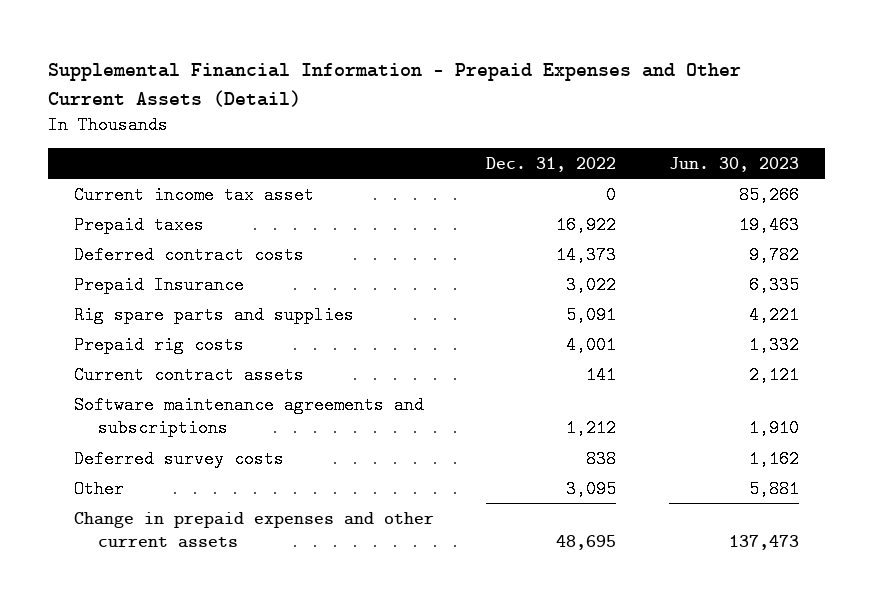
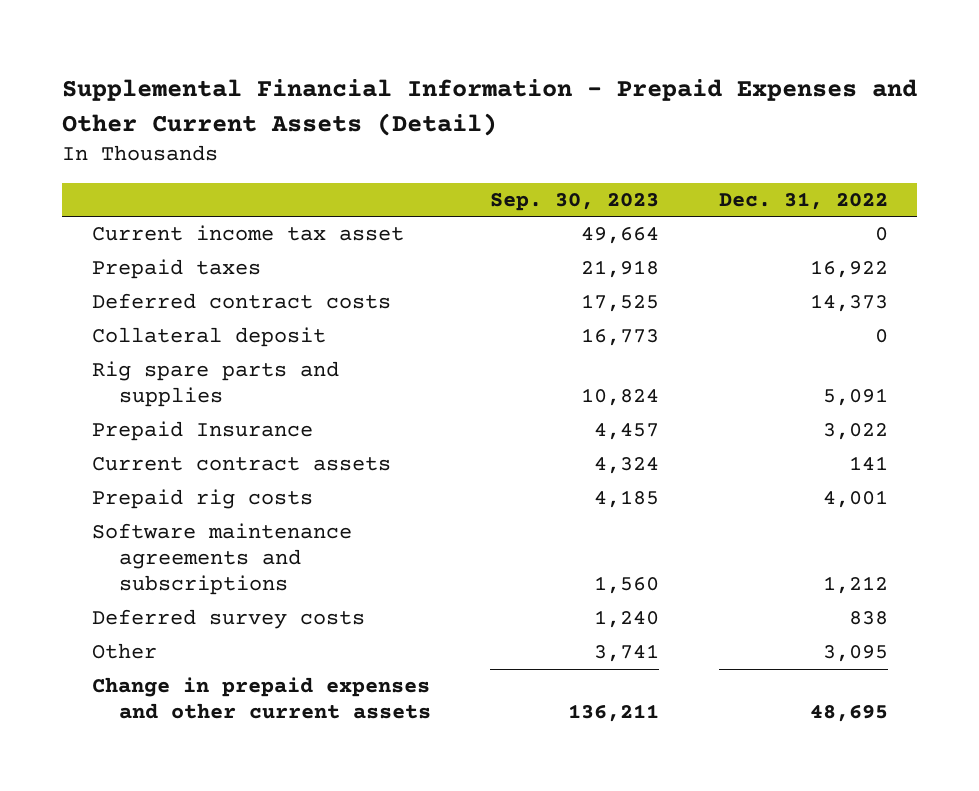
[668,156,799,172] Jun. 30, 2023 -> none
none -> [490,192,660,211] Sep. 30, 2023
none -> [91,327,326,348] Collateral deposit
[73,275,244,294] Prepaid Insurance -> [91,421,313,442] Prepaid Insurance
[73,335,244,354] Prepaid rig costs -> [91,489,313,510] Prepaid rig costs

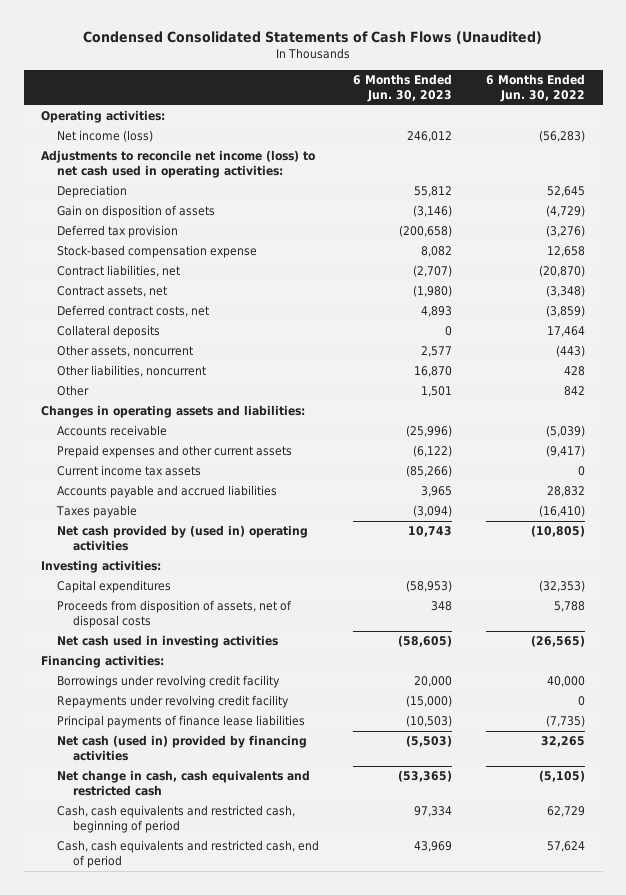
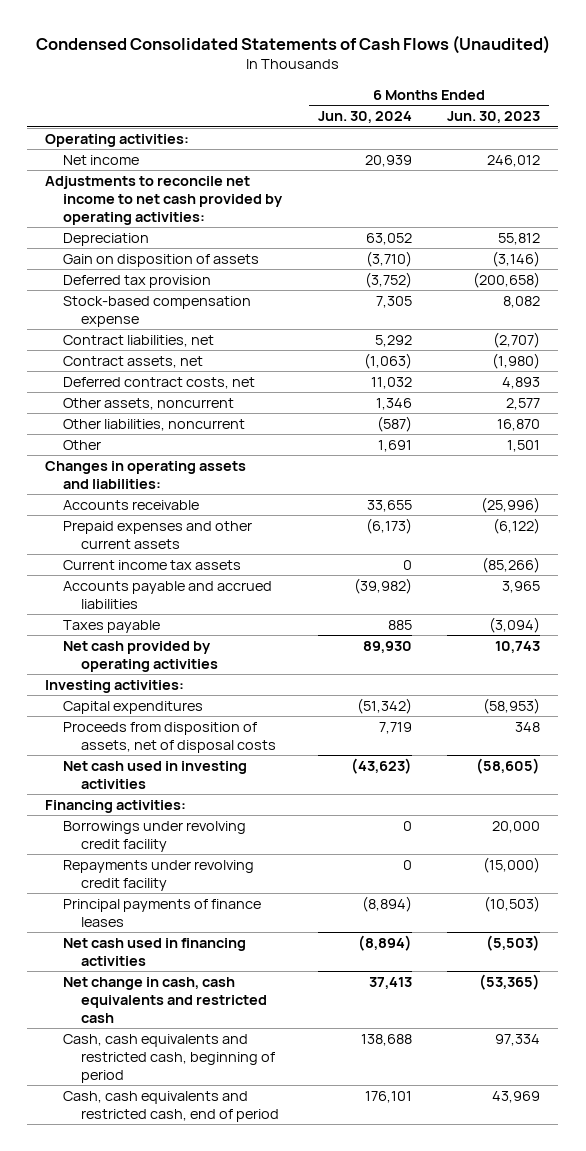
[486,74,586,103] 6 Months Ended Jun. 30, 2022 -> none
none -> [317,111,412,124] Jun. 30, 2024
[56,130,153,143] Net income (loss) -> [63,155,140,166] Net income
[40,150,315,179] Adjustments to reconcile net income (loss) to net cash used in operating activities: -> [45,176,284,225] Adjustments to reconcile net income to net cash provided by operating activities:
[56,325,160,339] Collateral deposits -> none
[56,525,308,552] Net cash provided by (used in) operating activities -> [63,641,218,672] Net cash provided by operating activities
[56,715,305,729] Principal payments of finance lease liabilities -> [63,899,262,927] Principal payments of finance leases
[56,735,307,762] Net cash (used in) provided by financing activities -> [63,938,247,966] Net cash used in financing activities

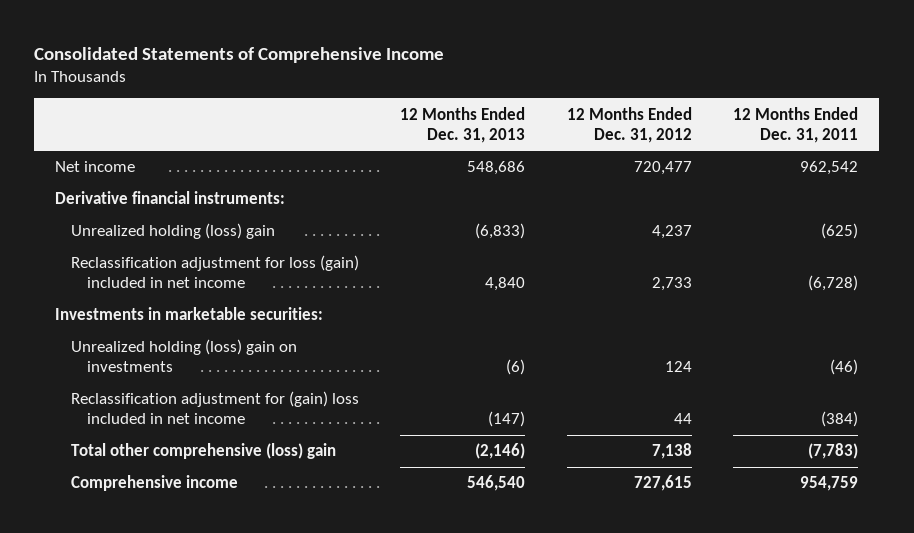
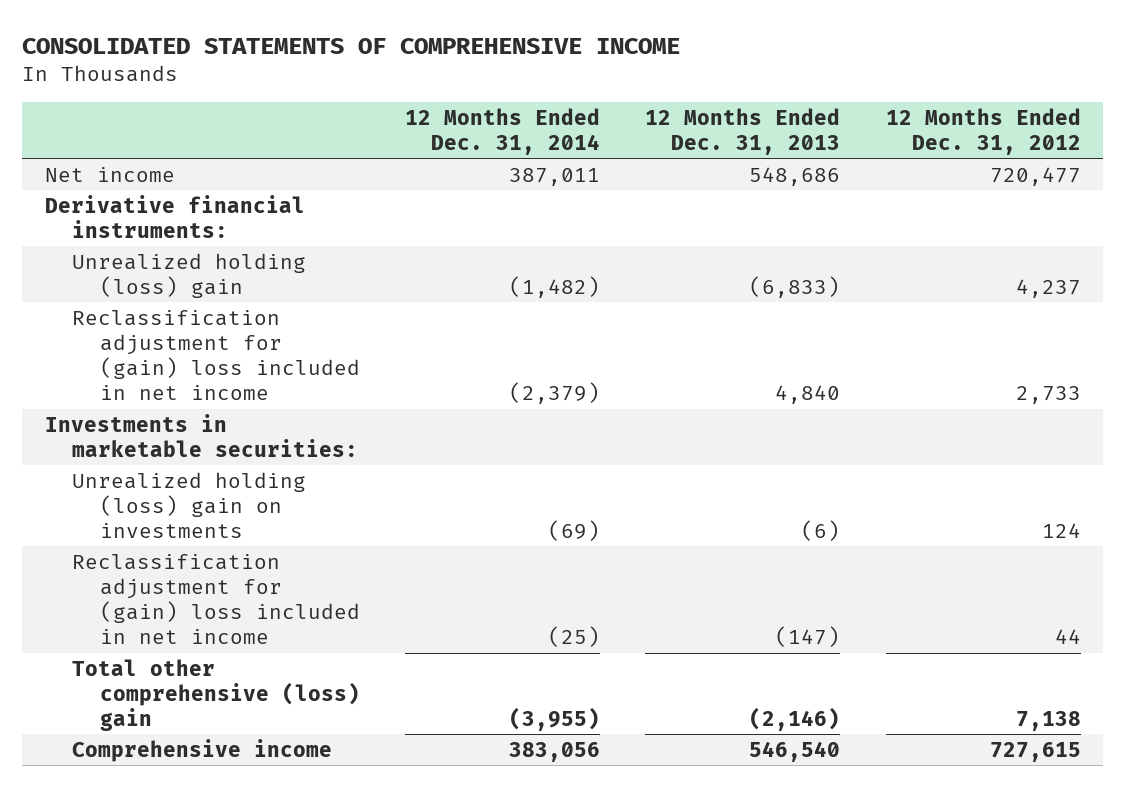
[34,46,445,63] Consolidated Statements of Comprehensive Income -> [22,37,681,54] CONSOLIDATED STATEMENTS OF COMPREHENSIVE INCOME
[733,106,859,143] 12 Months Ended Dec. 31, 2011 -> none
none -> [404,107,600,155] 12 Months Ended Dec. 31, 2014
[70,255,359,289] Reclassification adjustment for loss (gain) included in net income -> [72,309,360,400] Reclassification adjustment for (gain) loss included in net income

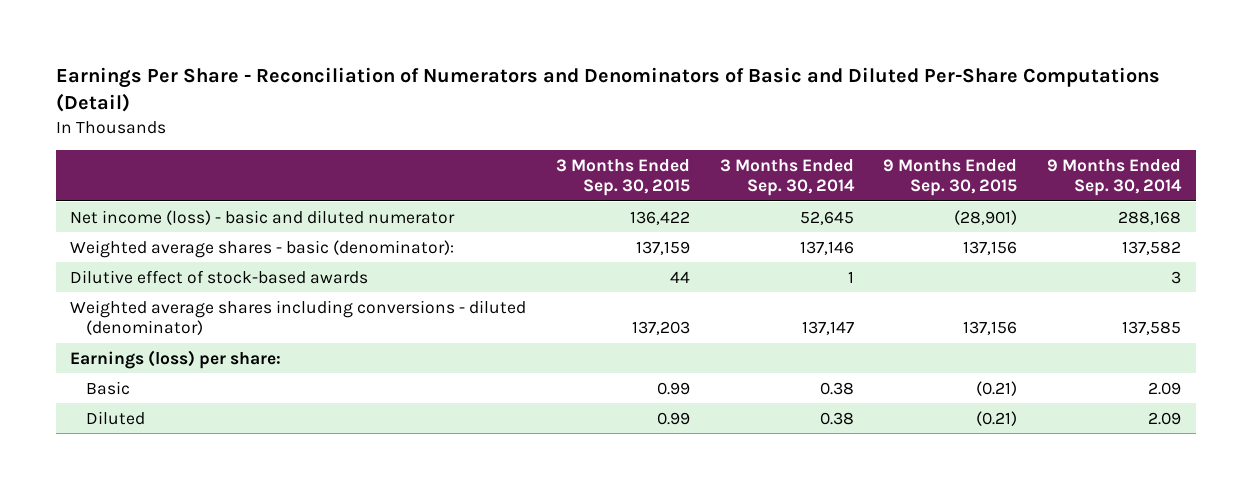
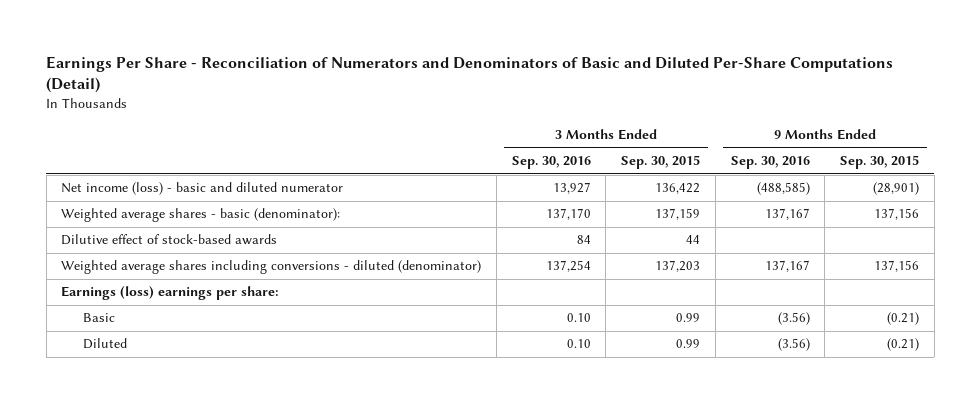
[719,158,855,197] 3 Months Ended Sep. 30, 2014 -> none
[1047,158,1183,197] 9 Months Ended Sep. 30, 2014 -> none
none -> [511,156,591,170] Sep. 30, 2016
none -> [730,156,810,170] Sep. 30, 2016
[70,349,282,369] Earnings (loss) per share: -> [61,286,280,301] Earnings (loss) earnings per share:

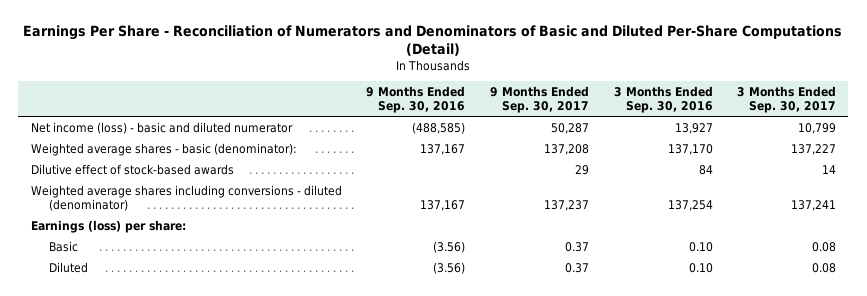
[621,155,701,170] Sep. 30, 2015 -> none
[840,155,920,170] Sep. 30, 2015 -> none
none -> [489,85,589,113] 9 Months Ended Sep. 30, 2017
none -> [737,85,837,113] 3 Months Ended Sep. 30, 2017
[61,286,280,301] Earnings (loss) earnings per share: -> [30,219,186,233] Earnings (loss) per share:

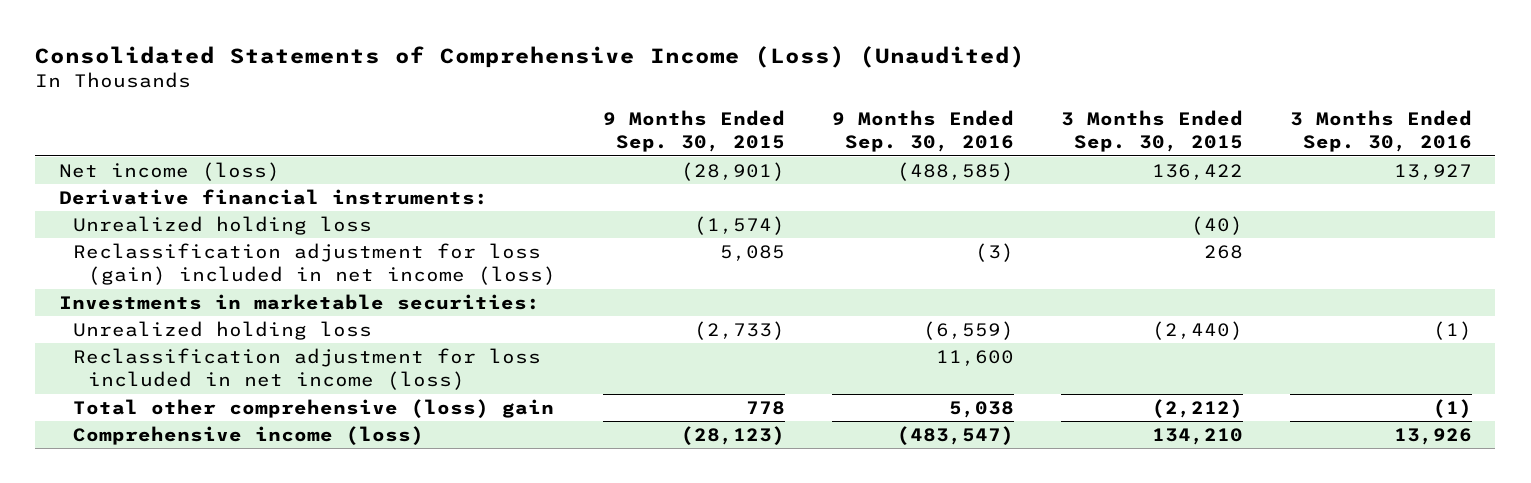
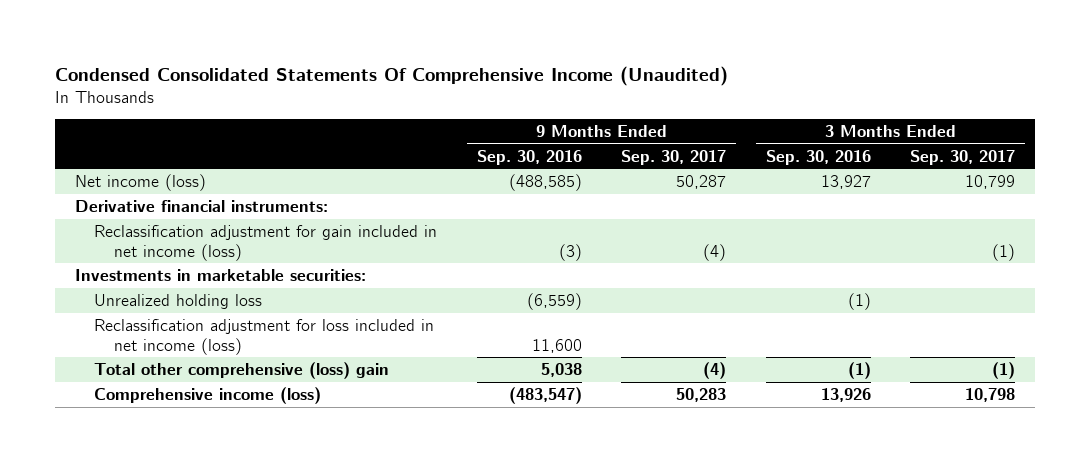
[35,46,1026,69] Consolidated Statements of Comprehensive Income (Loss) (Unaudited) -> [55,65,729,86] Condensed Consolidated Statements Of Comprehensive Income (Unaudited)
[602,109,785,153] 9 Months Ended Sep. 30, 2015 -> none
[1060,109,1243,153] 3 Months Ended Sep. 30, 2015 -> none
none -> [621,149,727,165] Sep. 30, 2017
none -> [910,149,1016,165] Sep. 30, 2017
[73,215,373,235] Unrealized holding loss -> none
[73,242,557,286] Reclassification adjustment for loss (gain) included in net income (loss) -> [94,224,438,261] Reclassification adjustment for gain included in net income (loss)

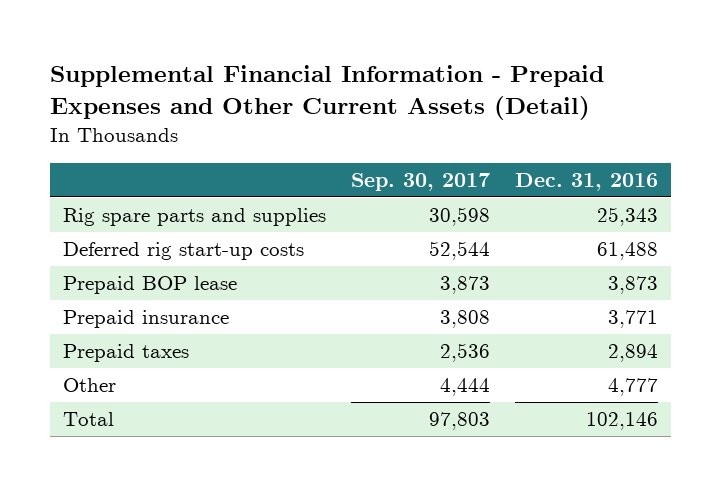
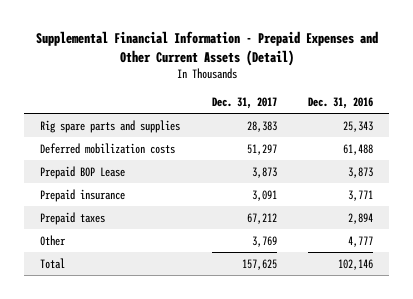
[350,172,490,191] Sep. 30, 2017 -> none
none -> [211,97,277,110] Dec. 31, 2017
[62,242,304,261] Deferred rig start-up costs -> [40,142,176,154] Deferred mobilization costs
[62,276,237,295] Prepaid BOP lease -> [40,165,126,179] Prepaid BOP Lease

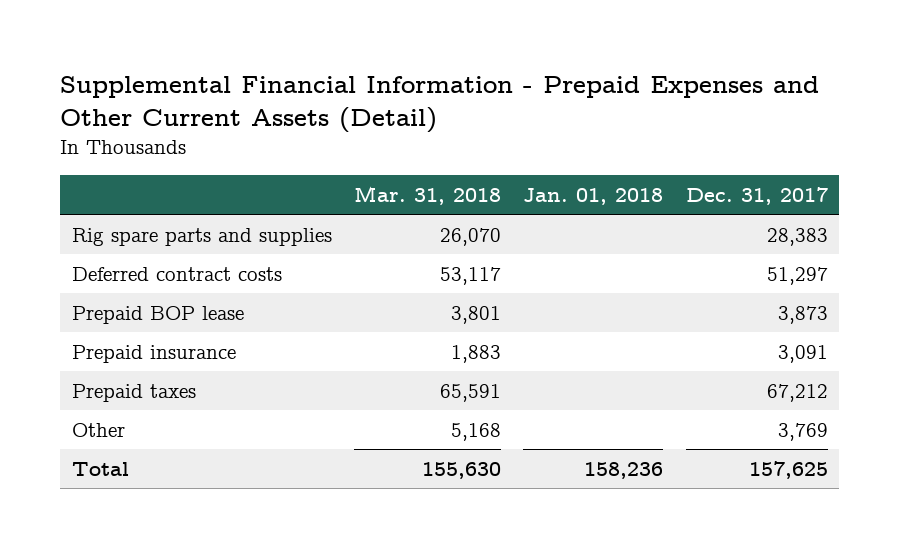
[308,97,374,110] Dec. 31, 2016 -> none
none -> [353,186,501,206] Mar. 31, 2018
none -> [523,188,664,206] Jan. 01, 2018
[40,142,176,154] Deferred mobilization costs -> [71,266,282,281] Deferred contract costs
[40,165,126,179] Prepaid BOP Lease -> [71,305,244,324] Prepaid BOP lease

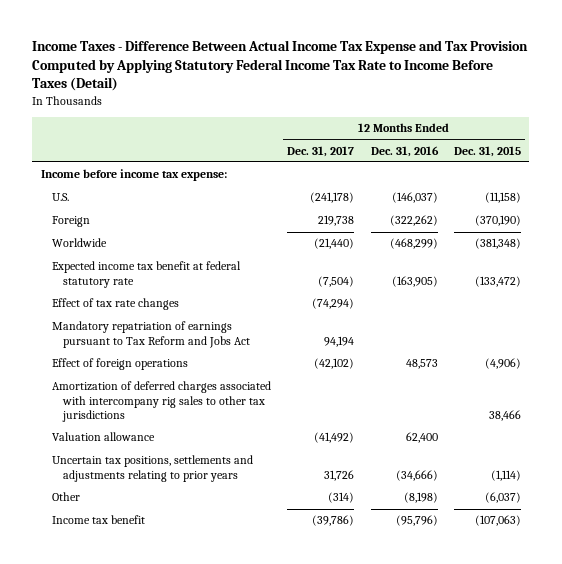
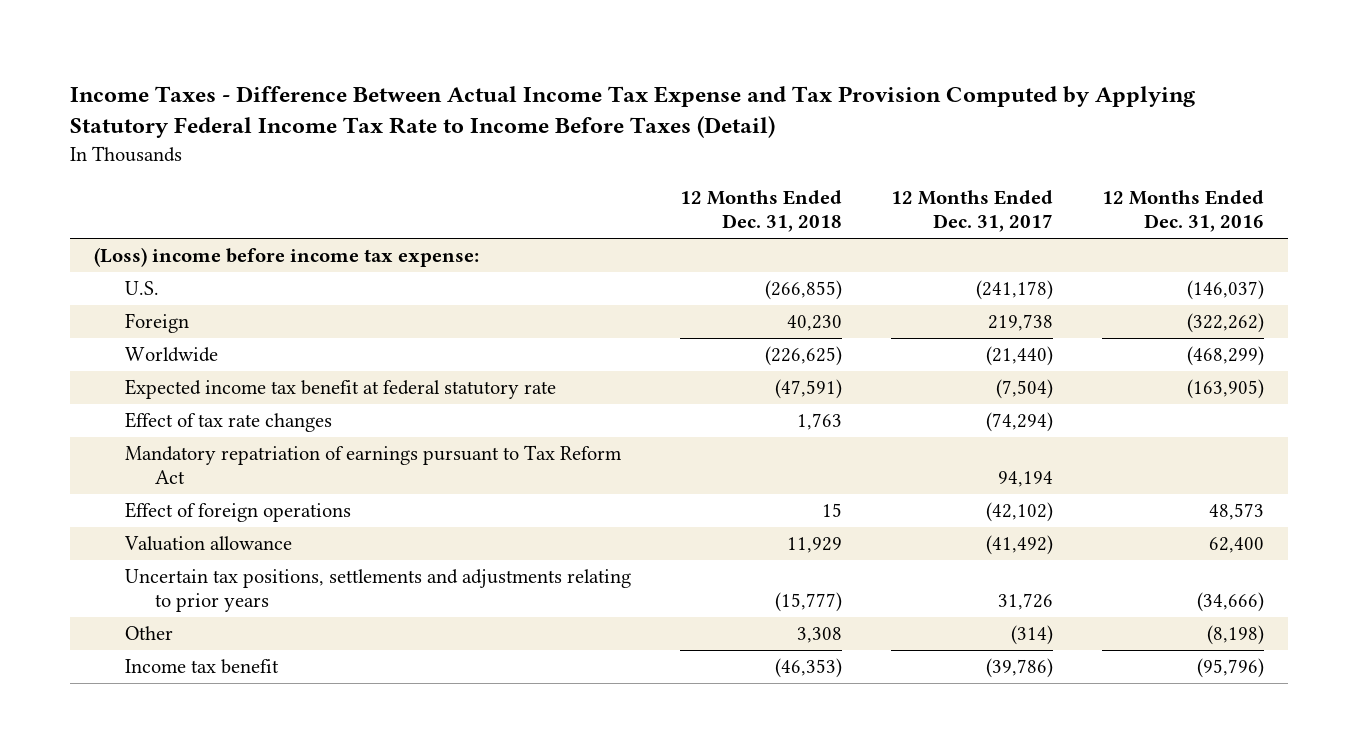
[454,145,522,157] Dec. 31, 2015 -> none
none -> [679,190,842,233] 12 Months Ended Dec. 31, 2018
[40,169,227,182] Income before income tax expense: -> [94,247,480,268] (Loss) income before income tax expense:
[51,321,251,348] Mandatory repatriation of earnings pursuant to Tax Reform and Jobs Act -> [124,445,622,484] Mandatory repatriation of earnings pursuant to Tax Reform Act
[51,381,271,423] Amortization of deferred charges associated with intercompany rig sales to other tax jurisdictions -> none

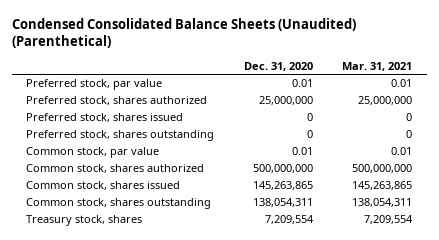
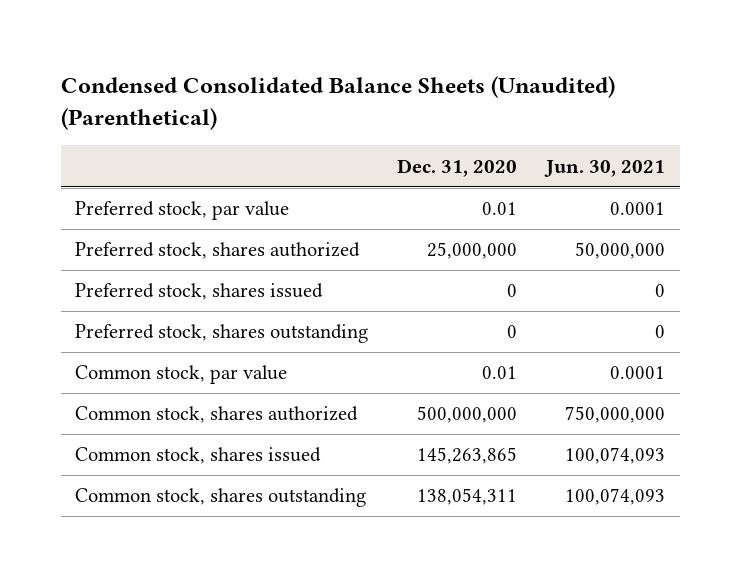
[342,62,413,72] Mar. 31, 2021 -> none
none -> [544,159,666,177] Jun. 30, 2021
[26,215,143,227] Treasury stock, shares -> none

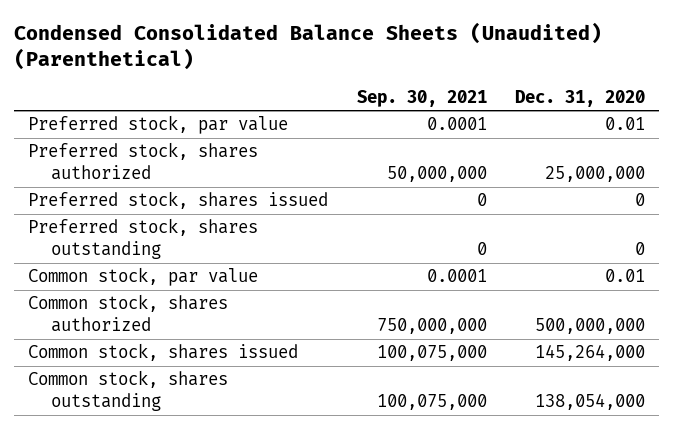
[544,159,666,177] Jun. 30, 2021 -> none
none -> [356,89,487,107] Sep. 30, 2021
[417,447,518,465] 145,263,865 -> [535,344,646,362] 145,264,000
[417,488,518,506] 138,054,311 -> [535,392,646,410] 138,054,000

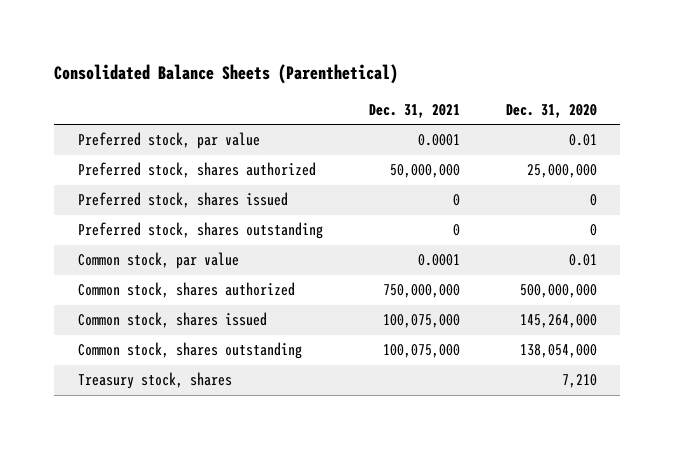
[13,22,602,71] Condensed Consolidated Balance Sheets (Unaudited) (Parenthetical) -> [54,63,399,84] Consolidated Balance Sheets (Parenthetical)
[356,89,487,107] Sep. 30, 2021 -> none
none -> [368,103,460,118] Dec. 31, 2021
none -> [77,372,232,390] Treasury stock, shares

